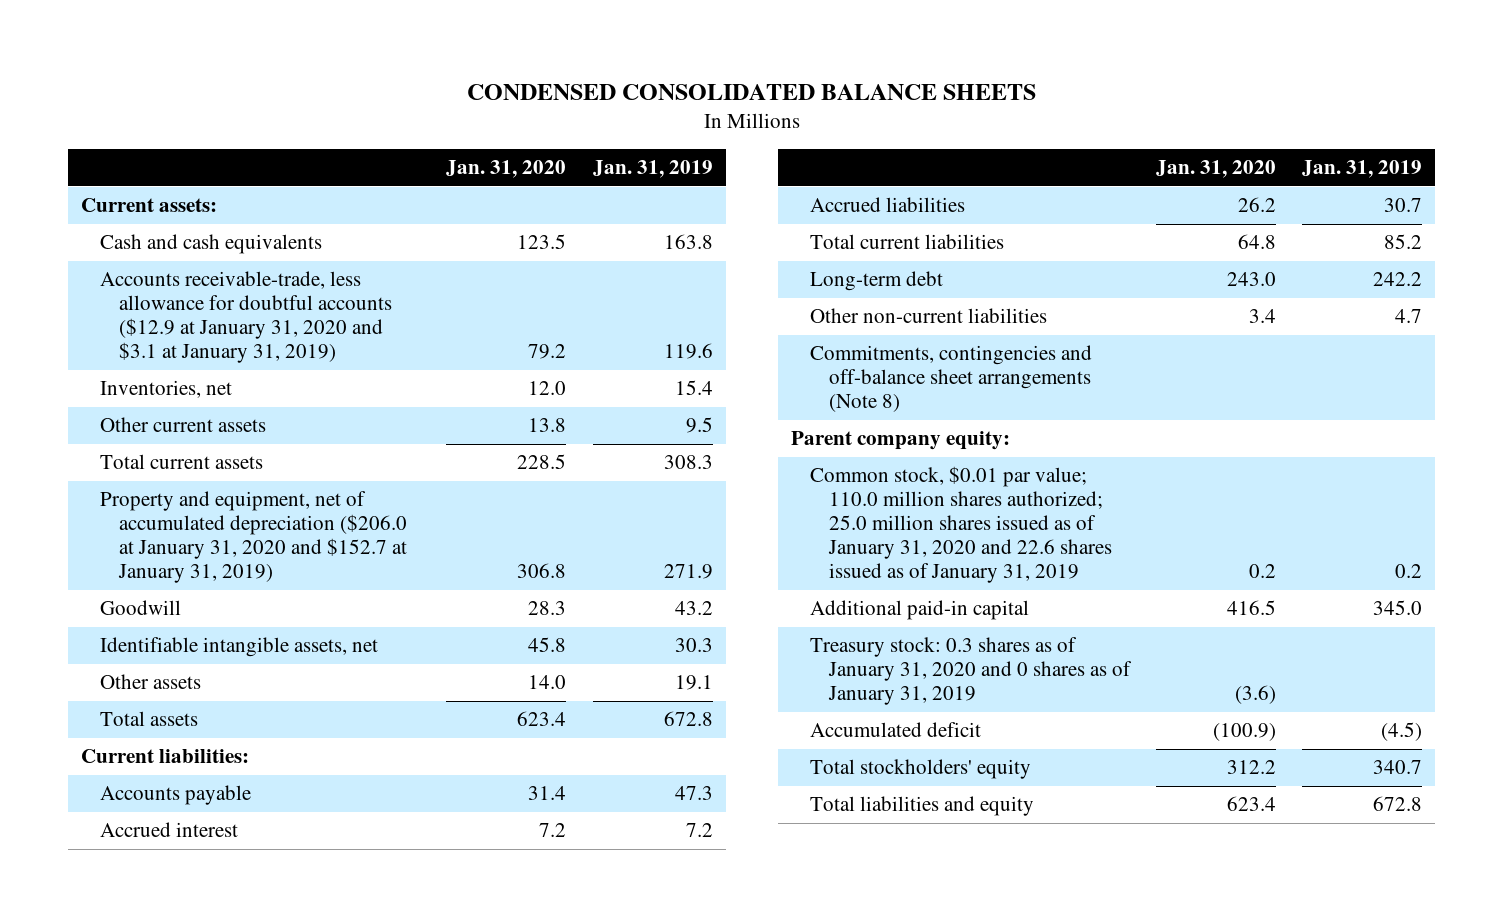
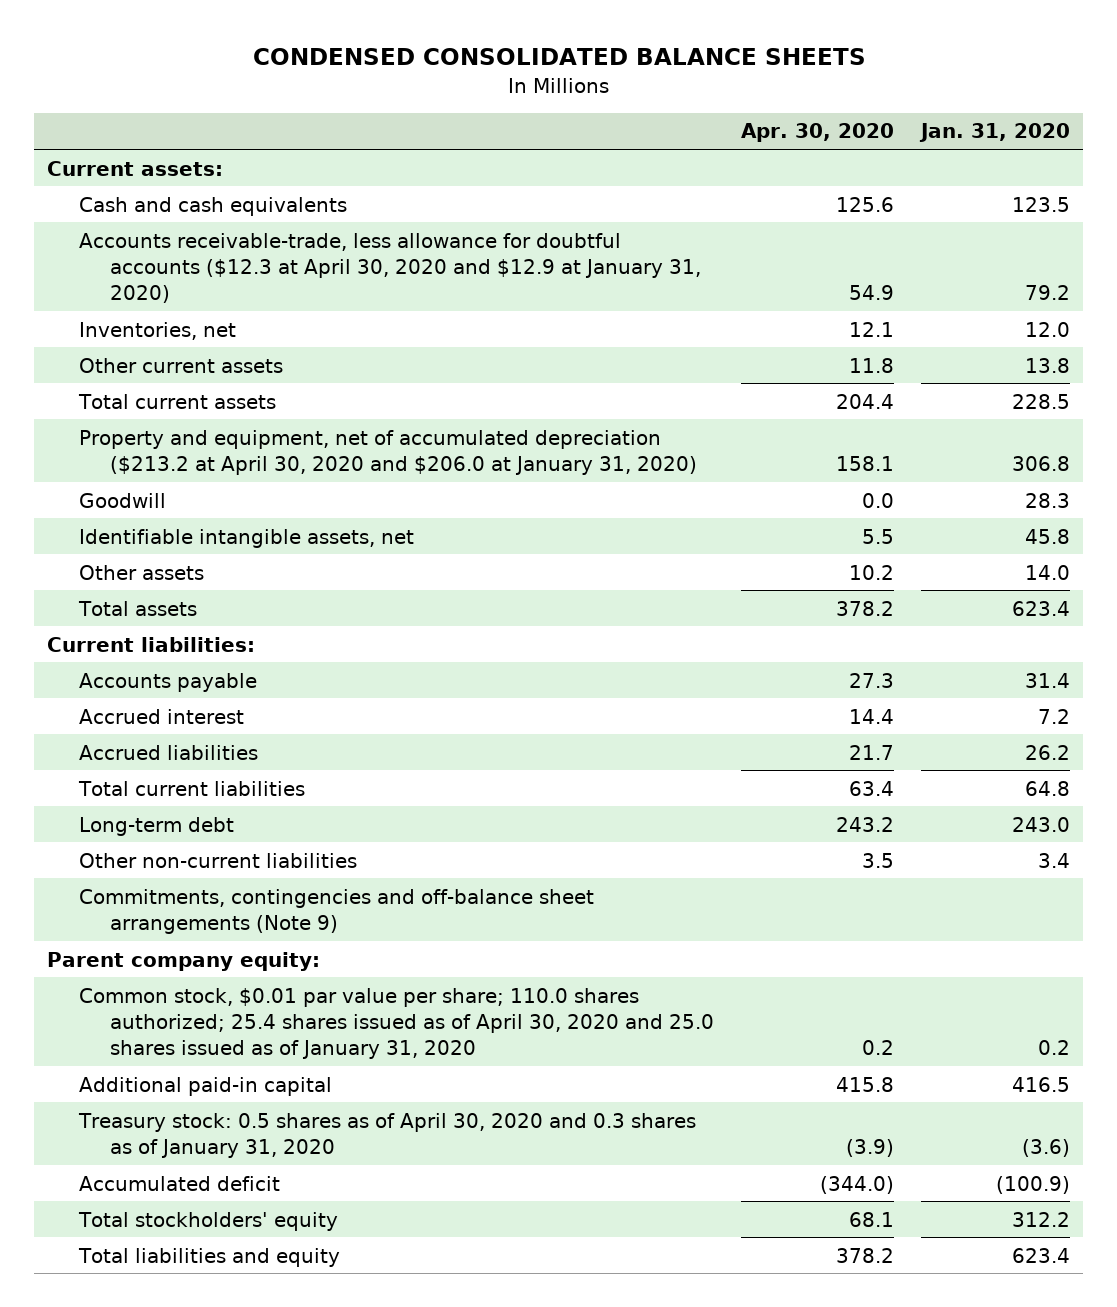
[592,159,713,178] Jan. 31, 2019 -> none
none -> [741,123,895,143] Apr. 30, 2020
[99,271,393,364] Accounts receivable-trade, less allowance for doubtful accounts ($12.9 at January 31, 2020 and $3.1 at January 31, 2019) -> [78,232,702,304] Accounts receivable-trade, less allowance for doubtful accounts ($12.3 at April 30, 2020 and $12.9 at January 31, 2020)
[99,491,408,584] Property and equipment, net of accumulated depreciation ($206.0 at January 31, 2020 and $152.7 at January 31, 2019) -> [78,429,698,475] Property and equipment, net of accumulated depreciation ($213.2 at April 30, 2020 and $206.0 at January 31, 2020)
[809,345,1092,413] Commitments, contingencies and off-balance sheet arrangements (Note 8) -> [78,888,594,934] Commitments, contingencies and off-balance sheet arrangements (Note 9)
[809,466,1113,584] Common stock, $0.01 par value; 110.0 million shares authorized; 25.0 million shares issued as of January 31, 2020 and 22.6 shares issued as of January 31, 2019 -> [78,987,715,1060] Common stock, $0.01 par value per share; 110.0 shares authorized; 25.4 shares issued as of April 30, 2020 and 25.0 shares issued as of January 31, 2020
[809,637,1133,706] Treasury stock: 0.3 shares as of January 31, 2020 and 0 shares as of January 31, 2019 -> [77,1112,696,1158] Treasury stock: 0.5 shares as of April 30, 2020 and 0.3 shares as of January 31, 2020

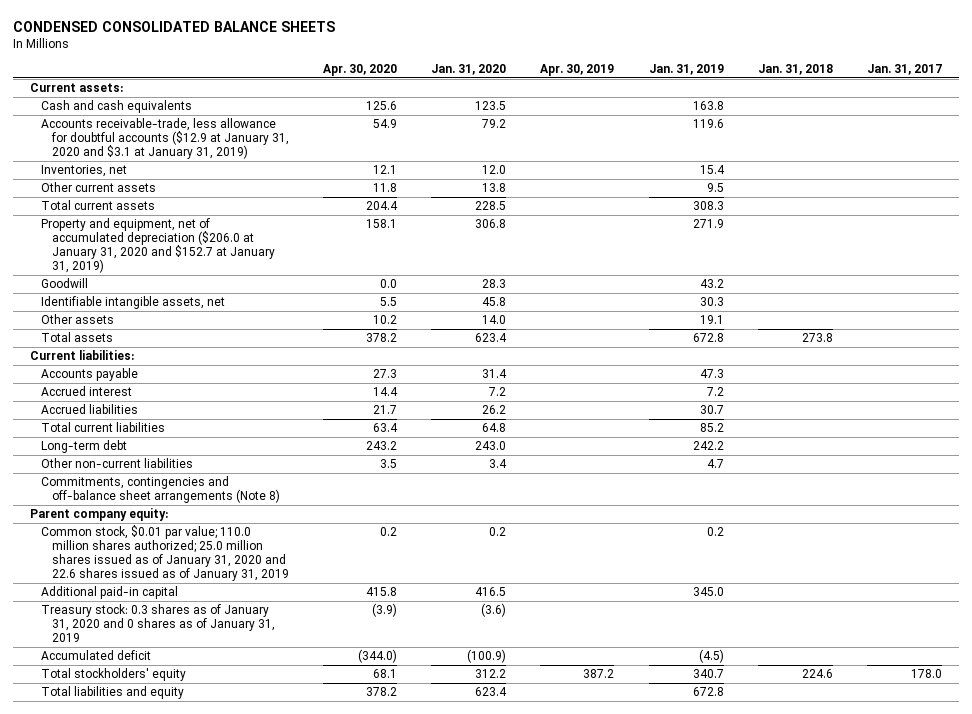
none -> [540,64,615,77] Apr. 30, 2019
none -> [648,64,724,76] Jan. 31, 2019
none -> [757,64,833,76] Jan. 31, 2018
none -> [867,64,943,76] Jan. 31, 2017
[78,232,702,304] Accounts receivable-trade, less allowance for doubtful accounts ($12.3 at April 30, 2020 and $12.9 at January 31, 2020) -> [40,118,289,160] Accounts receivable-trade, less allowance for doubtful accounts ($12.9 at January 31, 2020 and $3.1 at January 31, 2019)
[78,429,698,475] Property and equipment, net of accumulated depreciation ($213.2 at April 30, 2020 and $206.0 at January 31, 2020) -> [40,218,275,274] Property and equipment, net of accumulated depreciation ($206.0 at January 31, 2020 and $152.7 at January 31, 2019)
[78,888,594,934] Commitments, contingencies and off-balance sheet arrangements (Note 9) -> [40,476,280,504] Commitments, contingencies and off-balance sheet arrangements (Note 8)
[78,987,715,1060] Common stock, $0.01 par value per share; 110.0 shares authorized; 25.4 shares issued as of April 30, 2020 and 25.0 shares issued as of January 31, 2020 -> [40,525,289,582] Common stock, $0.01 par value; 110.0 million shares authorized; 25.0 million shares issued as of January 31, 2020 and 22.6 shares issued as of January 31, 2019
[77,1112,696,1158] Treasury stock: 0.5 shares as of April 30, 2020 and 0.3 shares as of January 31, 2020 -> [40,604,275,643] Treasury stock: 0.3 shares as of January 31, 2020 and 0 shares as of January 31, 2019

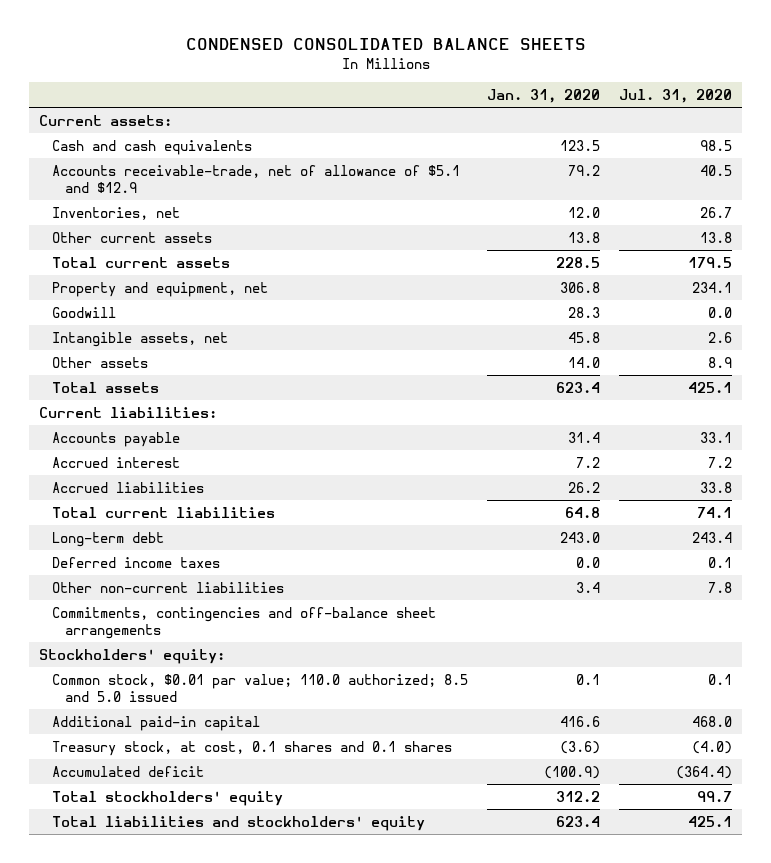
[323,64,398,77] Apr. 30, 2020 -> none
[540,64,615,77] Apr. 30, 2019 -> none
[648,64,724,76] Jan. 31, 2019 -> none
[757,64,833,76] Jan. 31, 2018 -> none
[867,64,943,76] Jan. 31, 2017 -> none
none -> [619,89,733,104] Jul. 31, 2020
[40,118,289,160] Accounts receivable-trade, less allowance for doubtful accounts ($12.9 at January 31, 2020 and $3.1 at January 31, 2019) -> [52,164,461,194] Accounts receivable-trade, net of allowance of $5.1 and $12.9
[40,218,275,274] Property and equipment, net of accumulated depreciation ($206.0 at January 31, 2020 and $152.7 at January 31, 2019) -> [52,281,269,297] Property and equipment, net
[40,296,225,310] Identifiable intangible assets, net -> [52,331,229,347] Intangible assets, net
none -> [52,556,221,568] Deferred income taxes
[40,476,280,504] Commitments, contingencies and off-balance sheet arrangements (Note 8) -> [52,606,437,640] Commitments, contingencies and off-balance sheet arrangements
[30,508,169,522] Parent company equity: -> [38,648,225,664] Stockholders' equity:
[40,525,289,582] Common stock, $0.01 par value; 110.0 million shares authorized; 25.0 million shares issued as of January 31, 2020 and 22.6 shares issued as of January 31, 2019 -> [52,673,469,703] Common stock, $0.01 par value; 110.0 authorized; 8.5 and 5.0 issued
[489,527,507,537] 0.2 -> [576,673,601,685] 0.1
[475,587,507,597] 416.5 -> [560,715,601,727] 416.6
[40,604,275,643] Treasury stock: 0.3 shares as of January 31, 2020 and 0 shares as of January 31, 2019 -> [52,740,453,756] Treasury stock, at cost, 0.1 shares and 0.1 shares
[40,686,184,700] Total liabilities and equity -> [52,815,426,831] Total liabilities and stockholders' equity

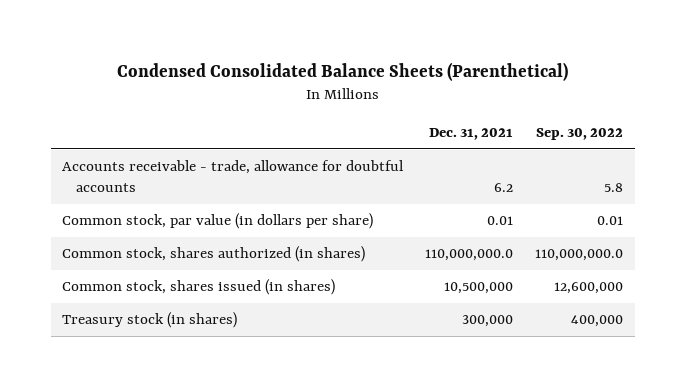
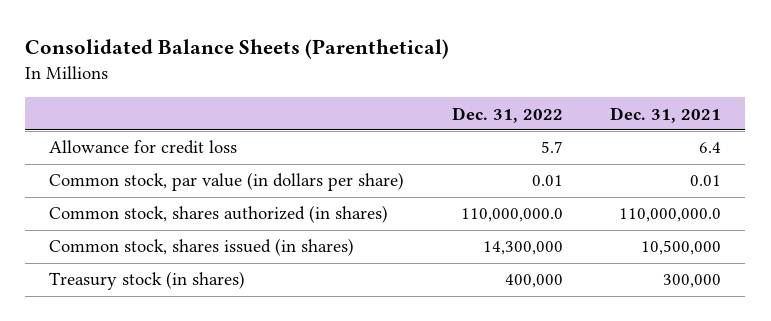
[116,61,568,81] Condensed Consolidated Balance Sheets (Parenthetical) -> [25,39,450,60] Consolidated Balance Sheets (Parenthetical)
[536,128,624,141] Sep. 30, 2022 -> none
none -> [451,106,563,123] Dec. 31, 2022
[61,160,404,193] Accounts receivable - trade, allowance for doubtful accounts -> none
none -> [49,140,238,155] Allowance for credit loss

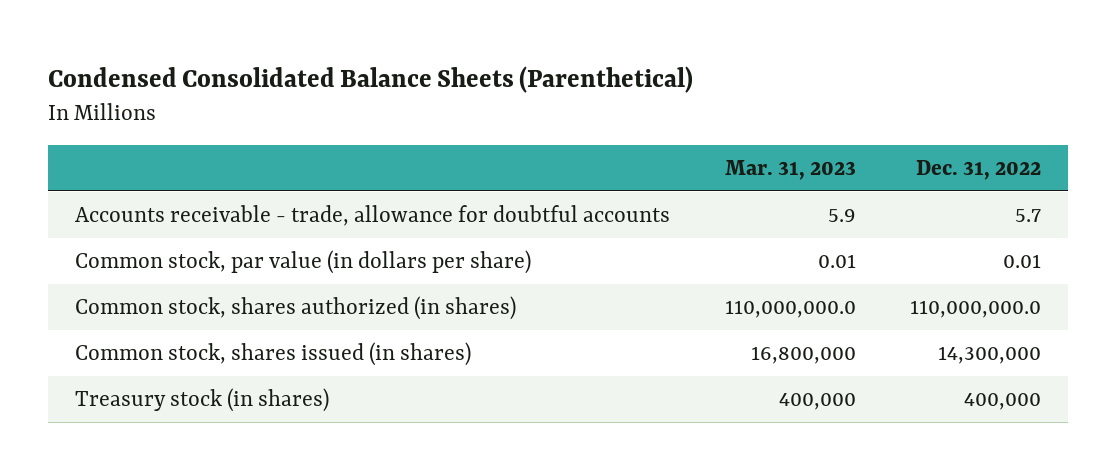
[25,39,450,60] Consolidated Balance Sheets (Parenthetical) -> [47,65,693,93] Condensed Consolidated Balance Sheets (Parenthetical)
[610,106,722,123] Dec. 31, 2021 -> none
none -> [724,160,856,181] Mar. 31, 2023
[49,140,238,155] Allowance for credit loss -> none
none -> [74,204,670,226] Accounts receivable - trade, allowance for doubtful accounts

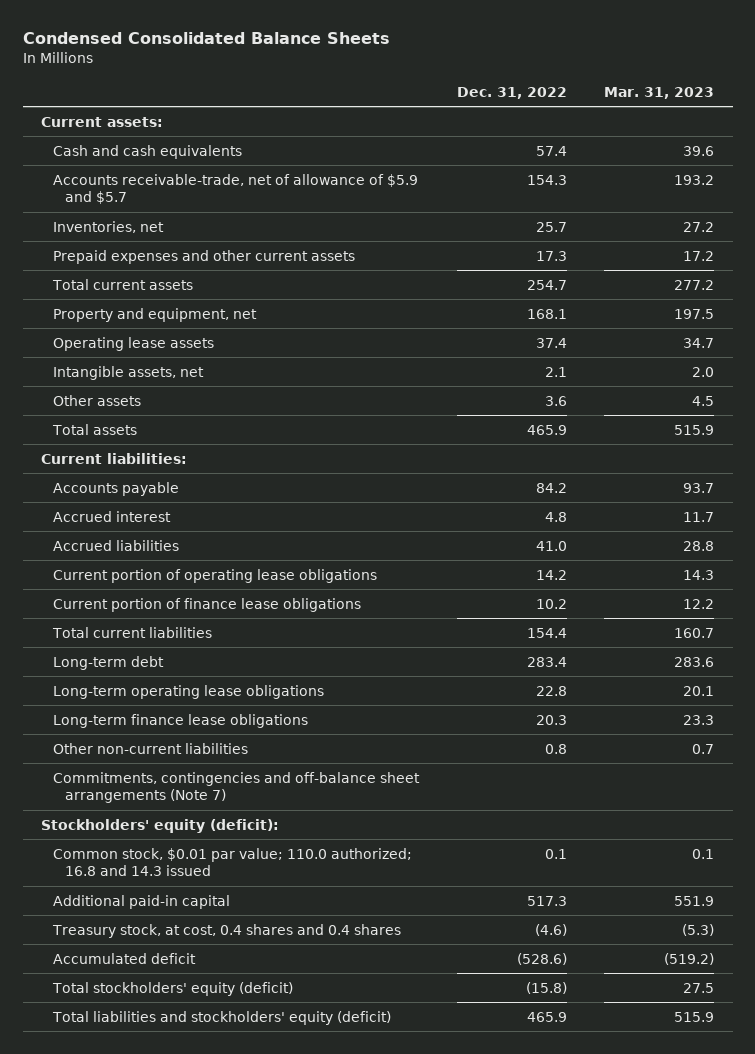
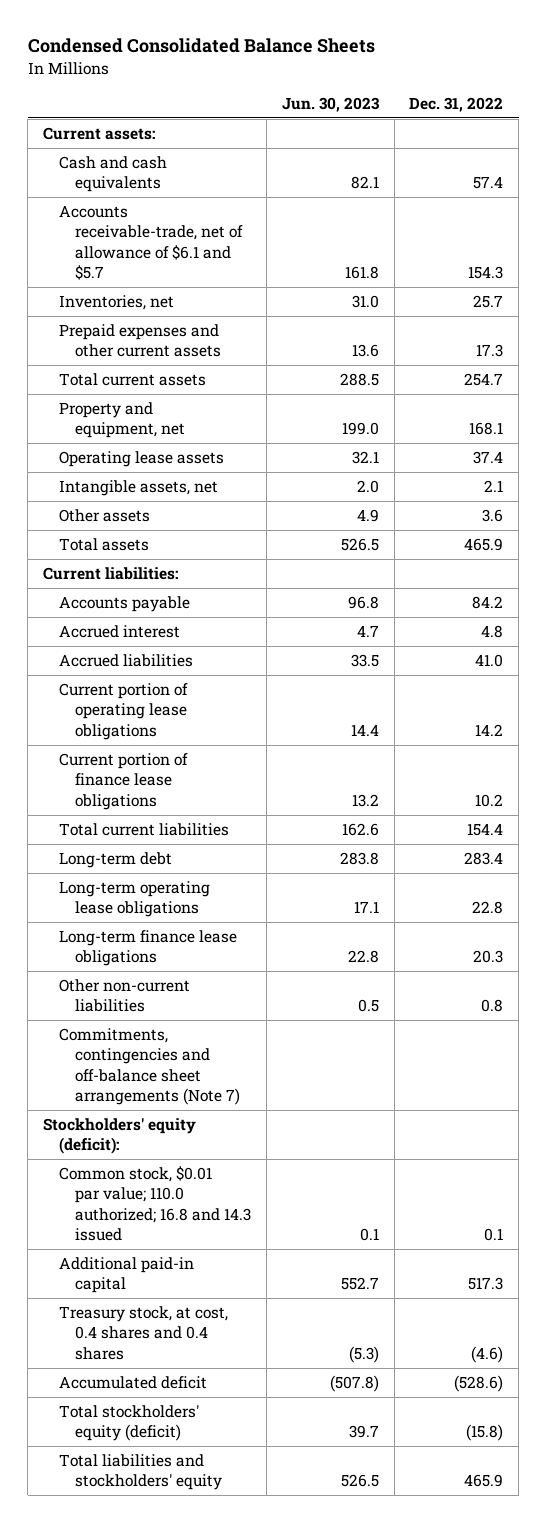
[604,86,715,99] Mar. 31, 2023 -> none
none -> [281,97,380,113] Jun. 30, 2023
[53,173,419,205] Accounts receivable-trade, net of allowance of $5.9 and $5.7 -> [59,205,243,281] Accounts receivable-trade, net of allowance of $6.1 and $5.7
[52,1010,392,1025] Total liabilities and stockholders' equity (deficit) -> [59,1454,222,1491] Total liabilities and stockholders' equity

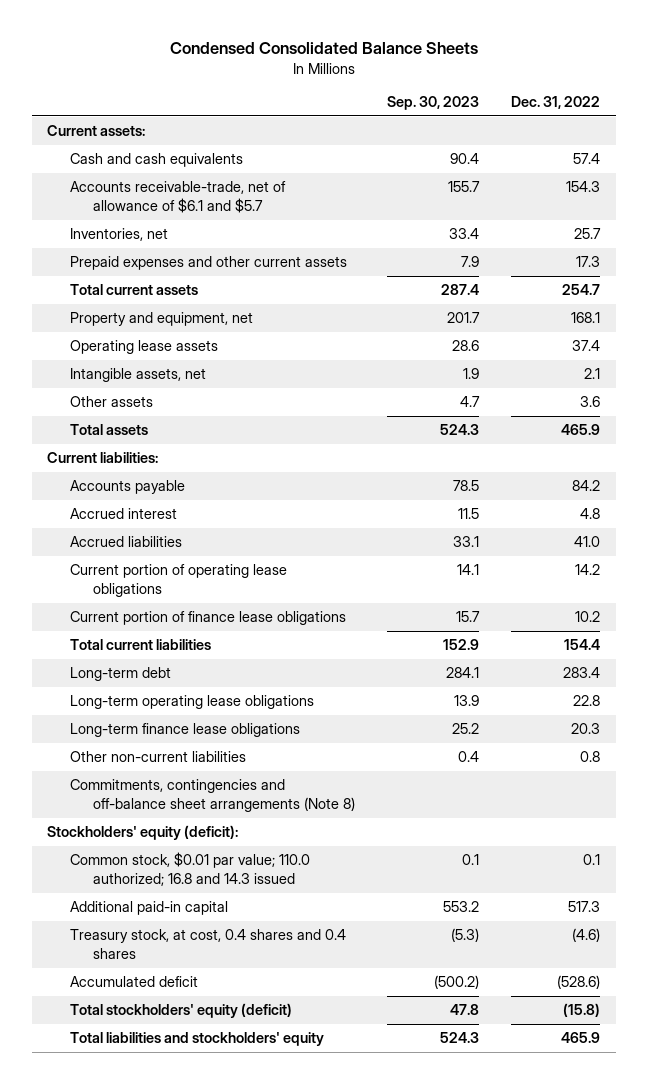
[281,97,380,113] Jun. 30, 2023 -> none
none -> [386,96,479,111] Sep. 30, 2023
[59,1028,240,1106] Commitments, contingencies and off-balance sheet arrangements (Note 7) -> [70,779,356,812] Commitments, contingencies and off-balance sheet arrangements (Note 8)

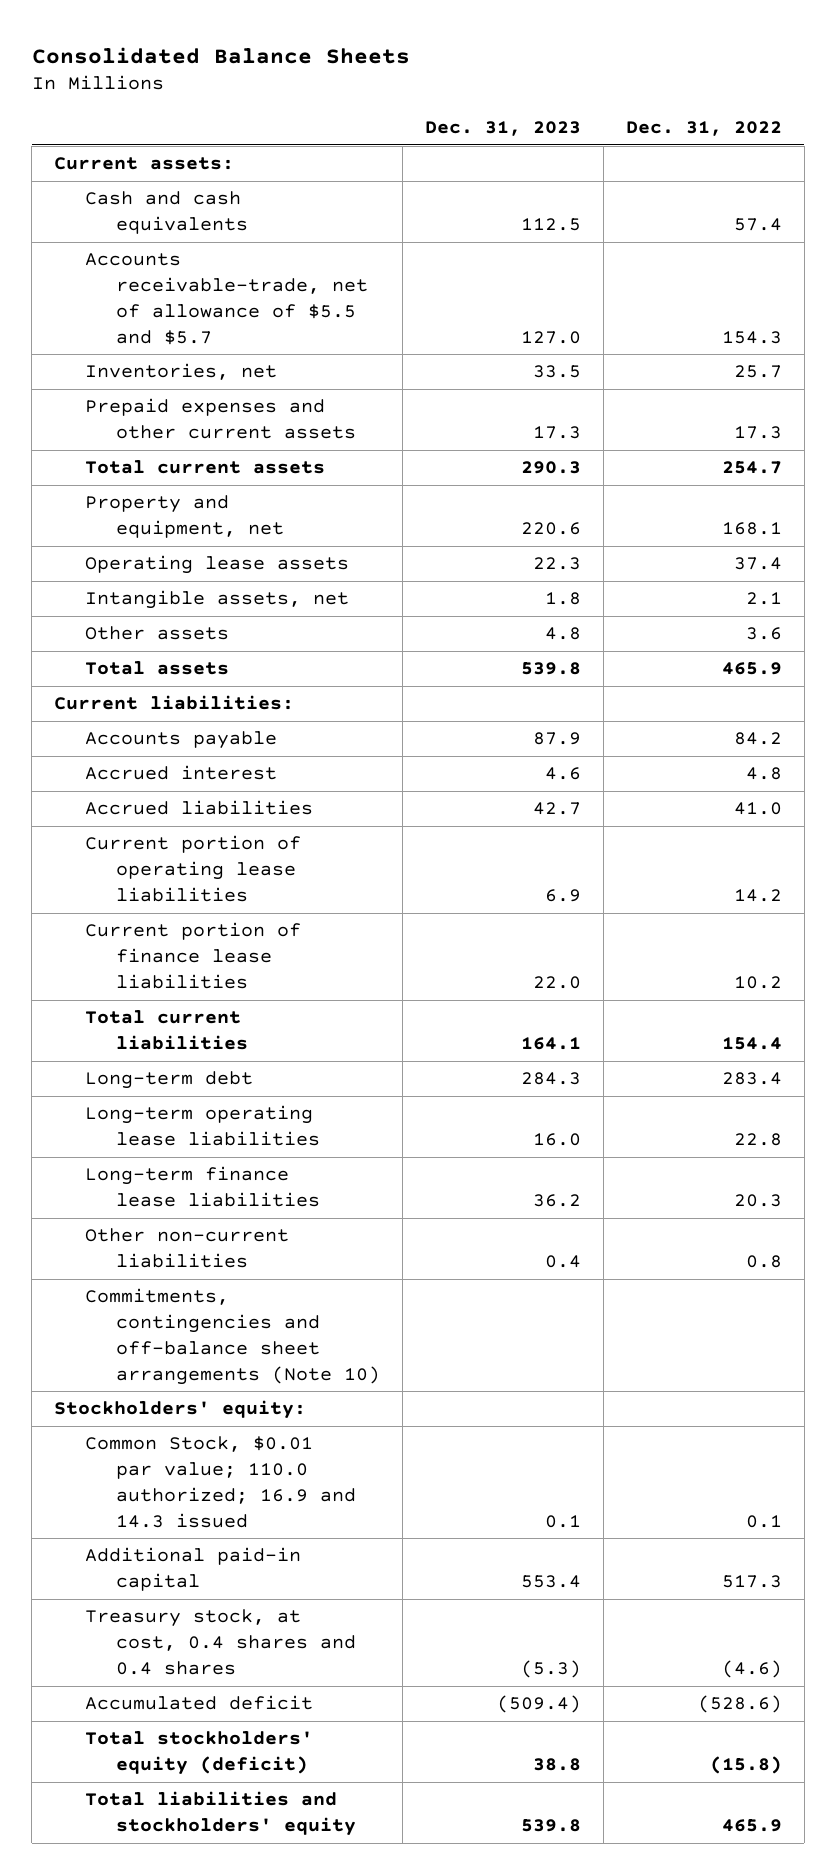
[169,42,478,55] Condensed Consolidated Balance Sheets -> [31,46,410,64] Consolidated Balance Sheets
[386,96,479,111] Sep. 30, 2023 -> none
none -> [424,120,581,136] Dec. 31, 2023
[70,181,287,213] Accounts receivable-trade, net of allowance of $6.1 and $5.7 -> [85,253,368,345] Accounts receivable-trade, net of allowance of $5.5 and $5.7
[70,564,288,597] Current portion of operating lease obligations -> [85,835,302,902] Current portion of operating lease liabilities
[70,611,347,626] Current portion of finance lease obligations -> [85,922,302,989] Current portion of finance lease liabilities
[70,695,315,710] Long-term operating lease obligations -> [85,1105,320,1147] Long-term operating lease liabilities
[70,723,301,738] Long-term finance lease obligations -> [85,1166,320,1208] Long-term finance lease liabilities
[70,779,356,812] Commitments, contingencies and off-balance sheet arrangements (Note 8) -> [85,1288,380,1385] Commitments, contingencies and off-balance sheet arrangements (Note 10)
[47,825,239,841] Stockholders' equity (deficit): -> [54,1400,307,1420] Stockholders' equity:
[70,852,311,886] Common stock, $0.01 par value; 110.0 authorized; 16.8 and 14.3 issued -> [85,1436,356,1528] Common Stock, $0.01 par value; 110.0 authorized; 16.9 and 14.3 issued

